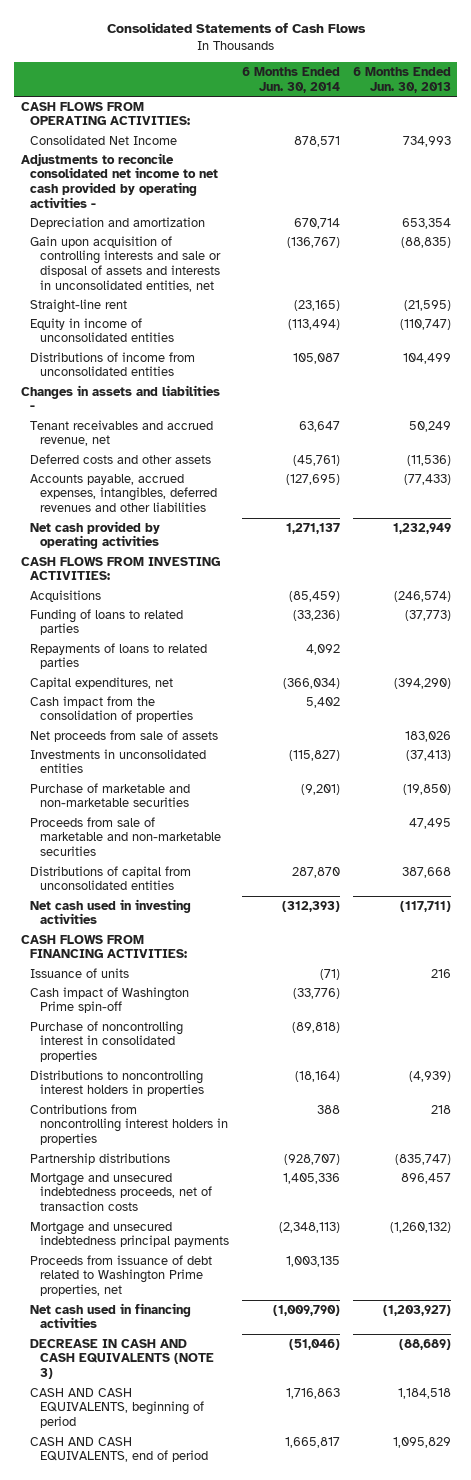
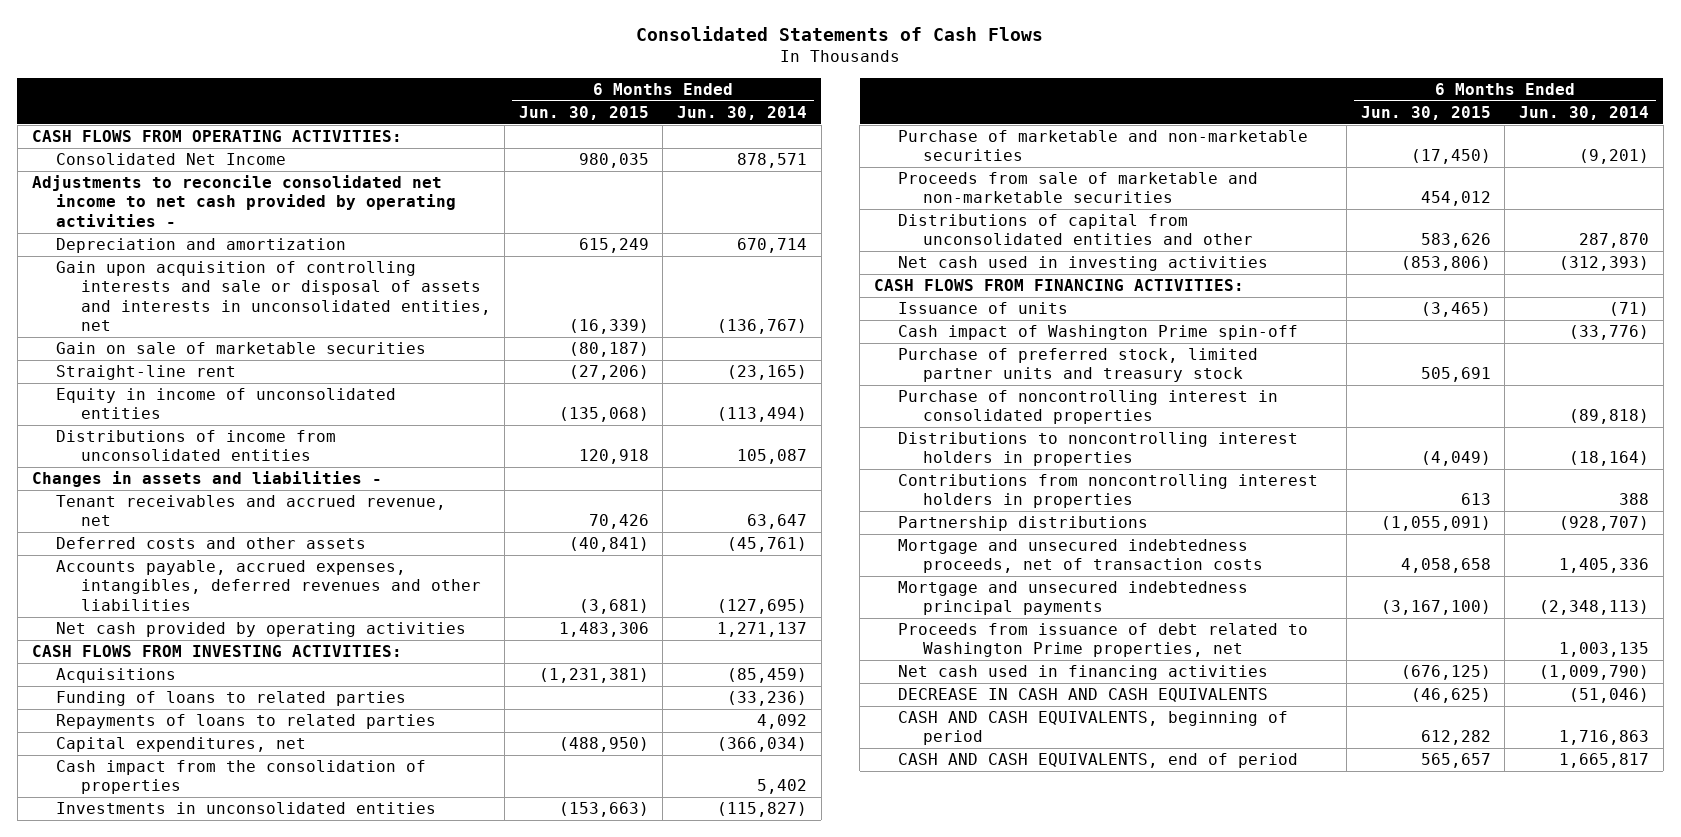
[352,67,451,93] 6 Months Ended Jun. 30, 2013 -> none
none -> [518,105,649,120] Jun. 30, 2015
none -> [56,342,427,355] Gain on sale of marketable securities
[30,729,219,742] Net proceeds from sale of assets -> none
[30,865,192,891] Distributions of capital from unconsolidated entities -> [898,214,1253,246] Distributions of capital from unconsolidated entities and other
none -> [898,348,1259,383] Purchase of preferred stock, limited partner units and treasury stock
[30,1338,215,1380] DECREASE IN CASH AND CASH EQUIVALENTS (NOTE 3) -> [898,688,1269,703] DECREASE IN CASH AND CASH EQUIVALENTS

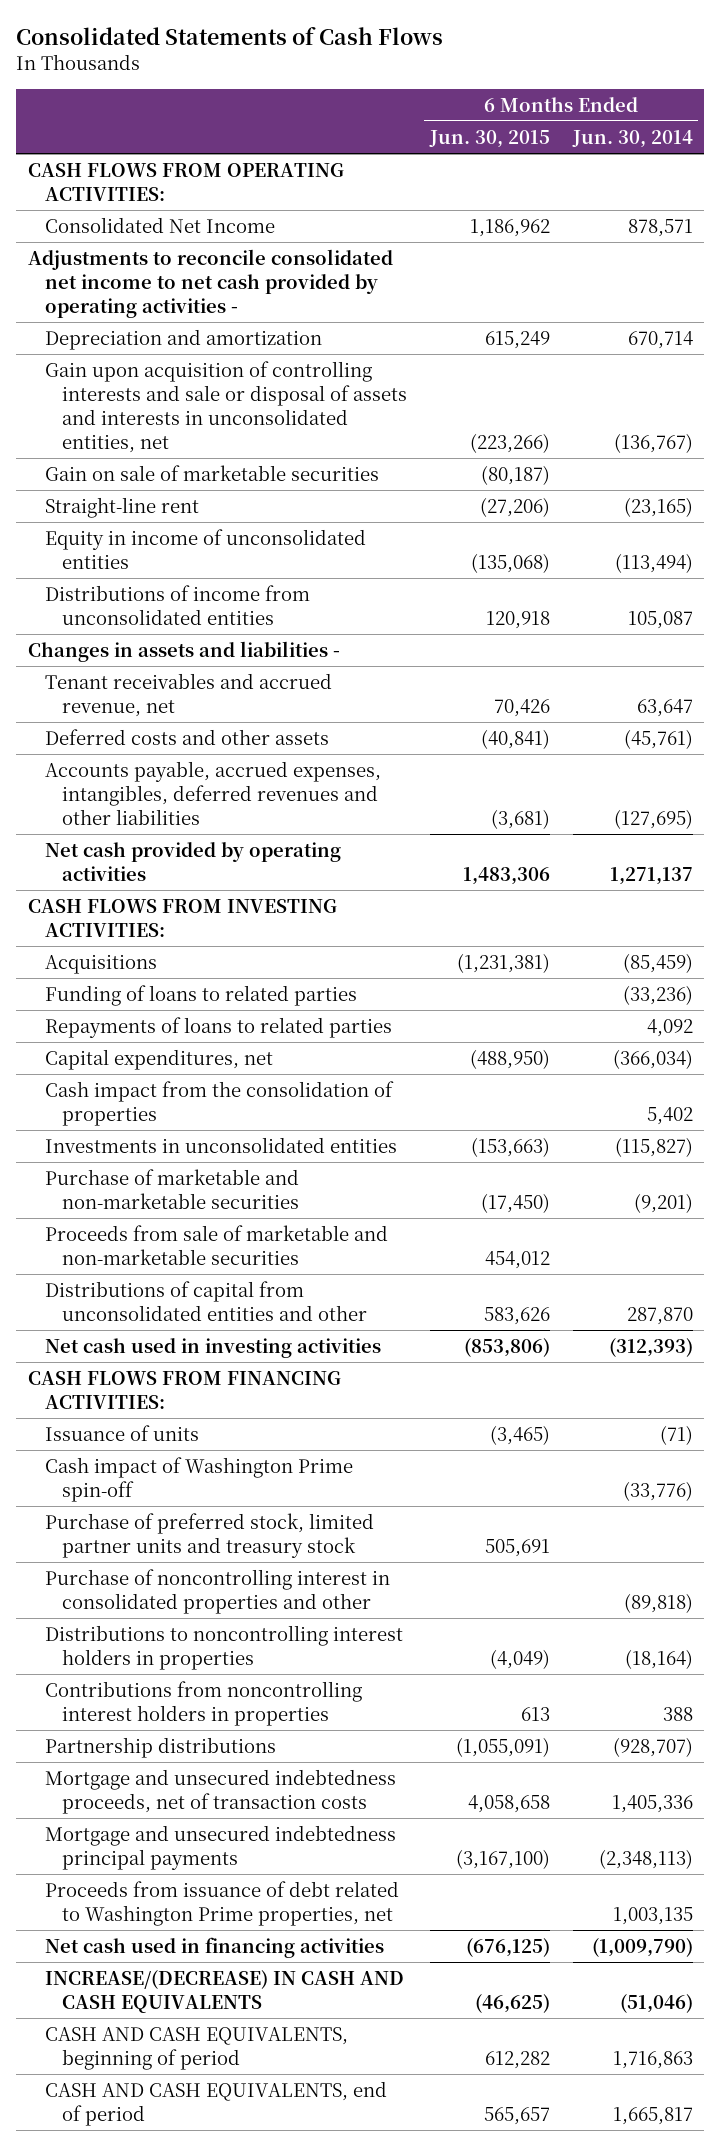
[578,153,649,169] 980,035 -> [469,218,550,237] 1,186,962
[568,318,649,334] (16,339) -> [469,432,550,453] (223,266)
[898,390,1279,425] Purchase of noncontrolling interest in consolidated properties -> [44,1568,390,1614] Purchase of noncontrolling interest in consolidated properties and other
[898,688,1269,703] DECREASE IN CASH AND CASH EQUIVALENTS -> [44,1969,404,2013] INCREASE/(DECREASE) IN CASH AND CASH EQUIVALENTS

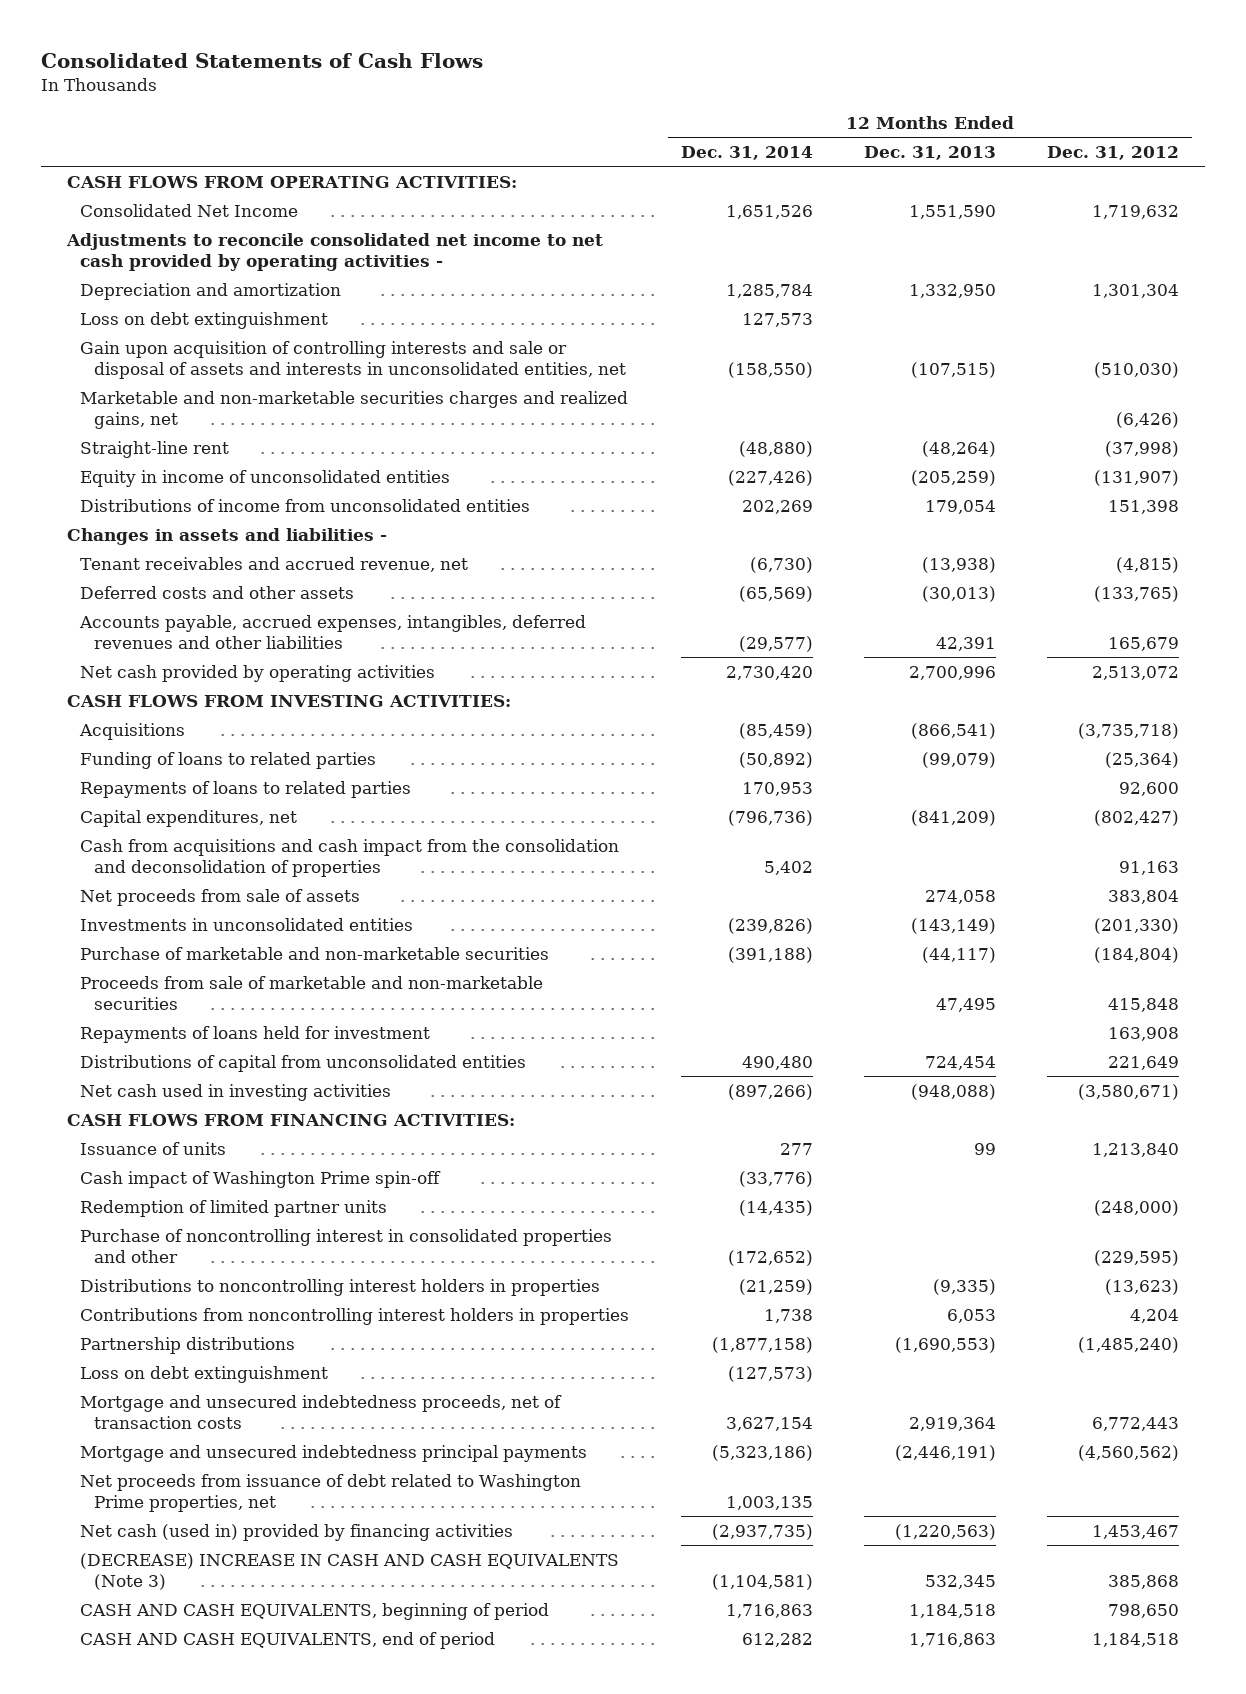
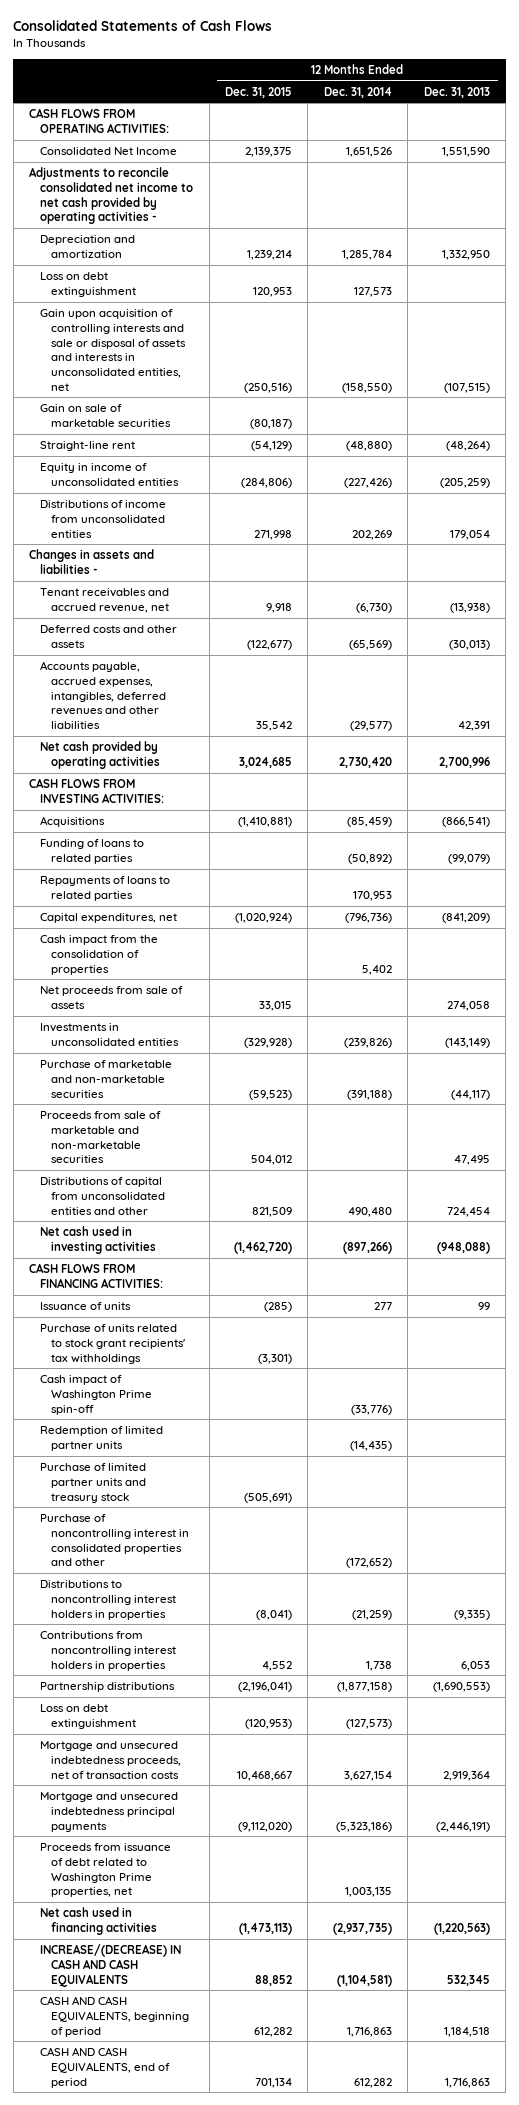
[1047,145,1180,160] Dec. 31, 2012 -> none
none -> [225,86,293,98] Dec. 31, 2015
[80,390,629,429] Marketable and non-marketable securities charges and realized gains, net -> [40,404,172,427] Gain on sale of marketable securities
[80,838,620,877] Cash from acquisitions and cash impact from the consolidation and deconsolidation of properties -> [40,935,159,975] Cash impact from the consolidation of properties
[80,1025,431,1043] Repayments of loans held for investment -> none
[80,1054,527,1072] Distributions of capital from unconsolidated entities -> [40,1177,166,1215] Distributions of capital from unconsolidated entities and other
none -> [40,1324,186,1364] Purchase of units related to stock grant recipients' tax withholdings
none -> [40,1463,147,1503] Purchase of limited partner units and treasury stock
[80,1473,582,1512] Net proceeds from issuance of debt related to Washington Prime properties, net -> [40,1843,172,1898] Proceeds from issuance of debt related to Washington Prime properties, net
[80,1523,514,1541] Net cash (used in) provided by financing activities -> [40,1907,158,1935] Net cash used in financing activities
[80,1552,620,1590] (DECREASE) INCREASE IN CASH AND CASH EQUIVALENTS (Note 3) -> [40,1944,182,1987] INCREASE/(DECREASE) IN CASH AND CASH EQUIVALENTS

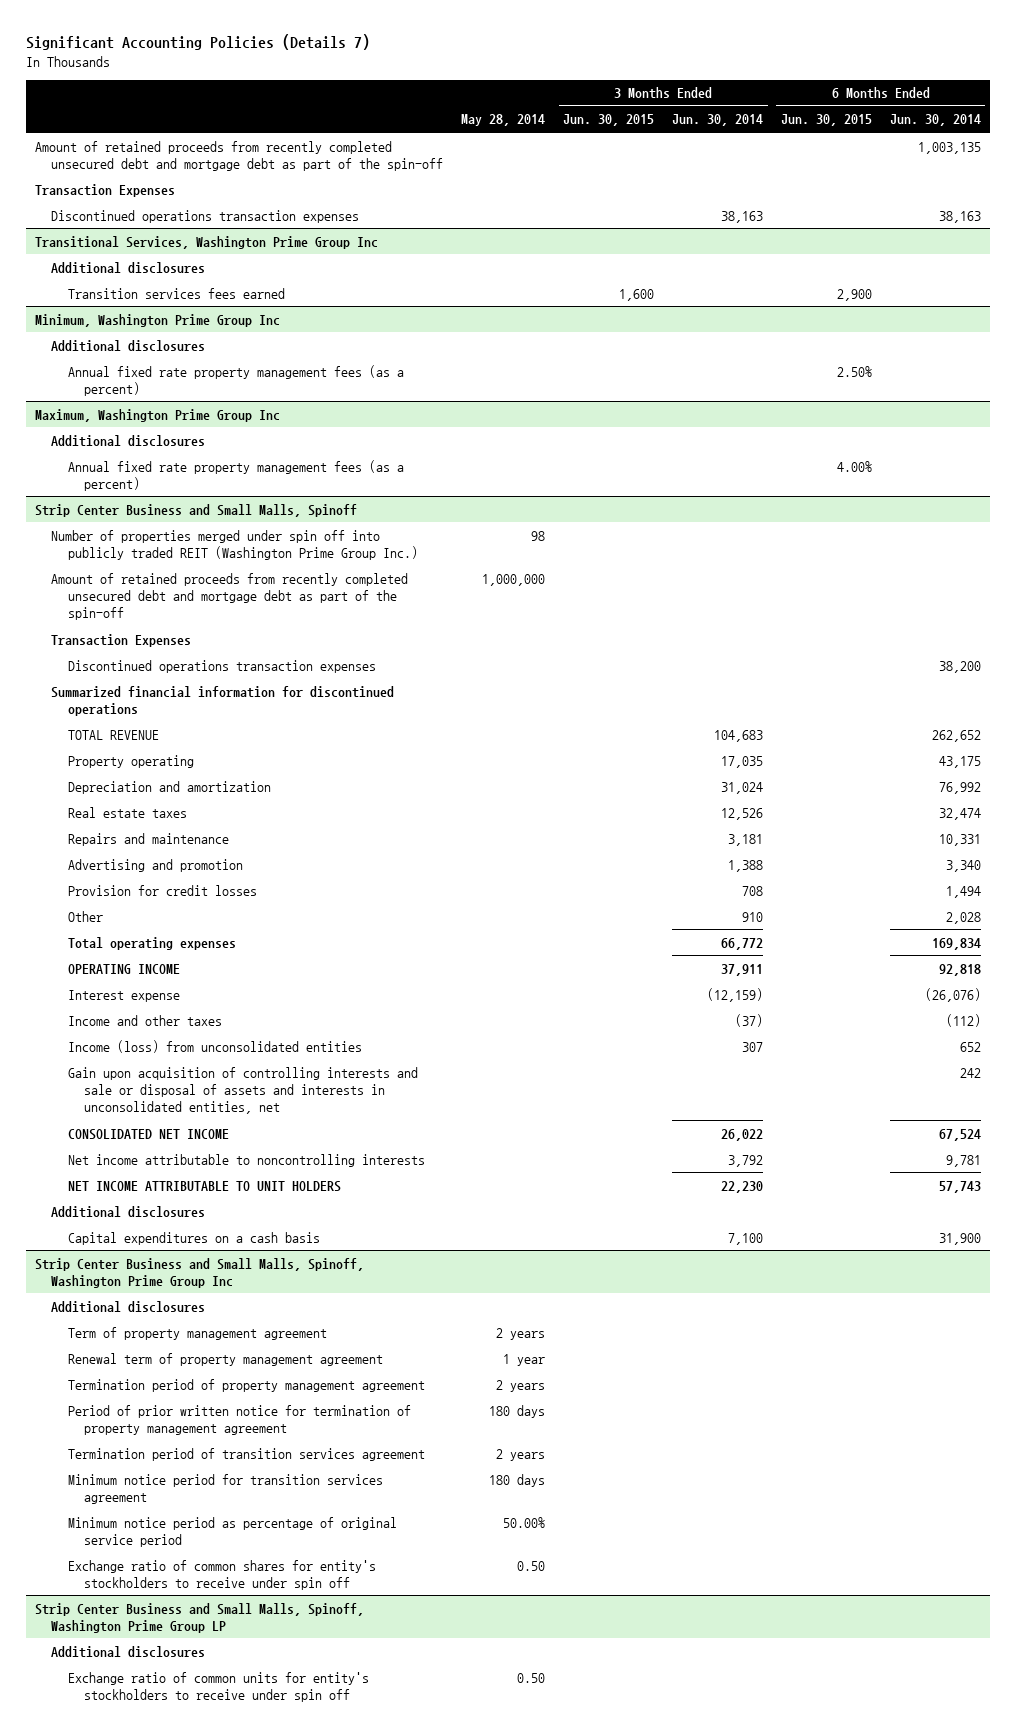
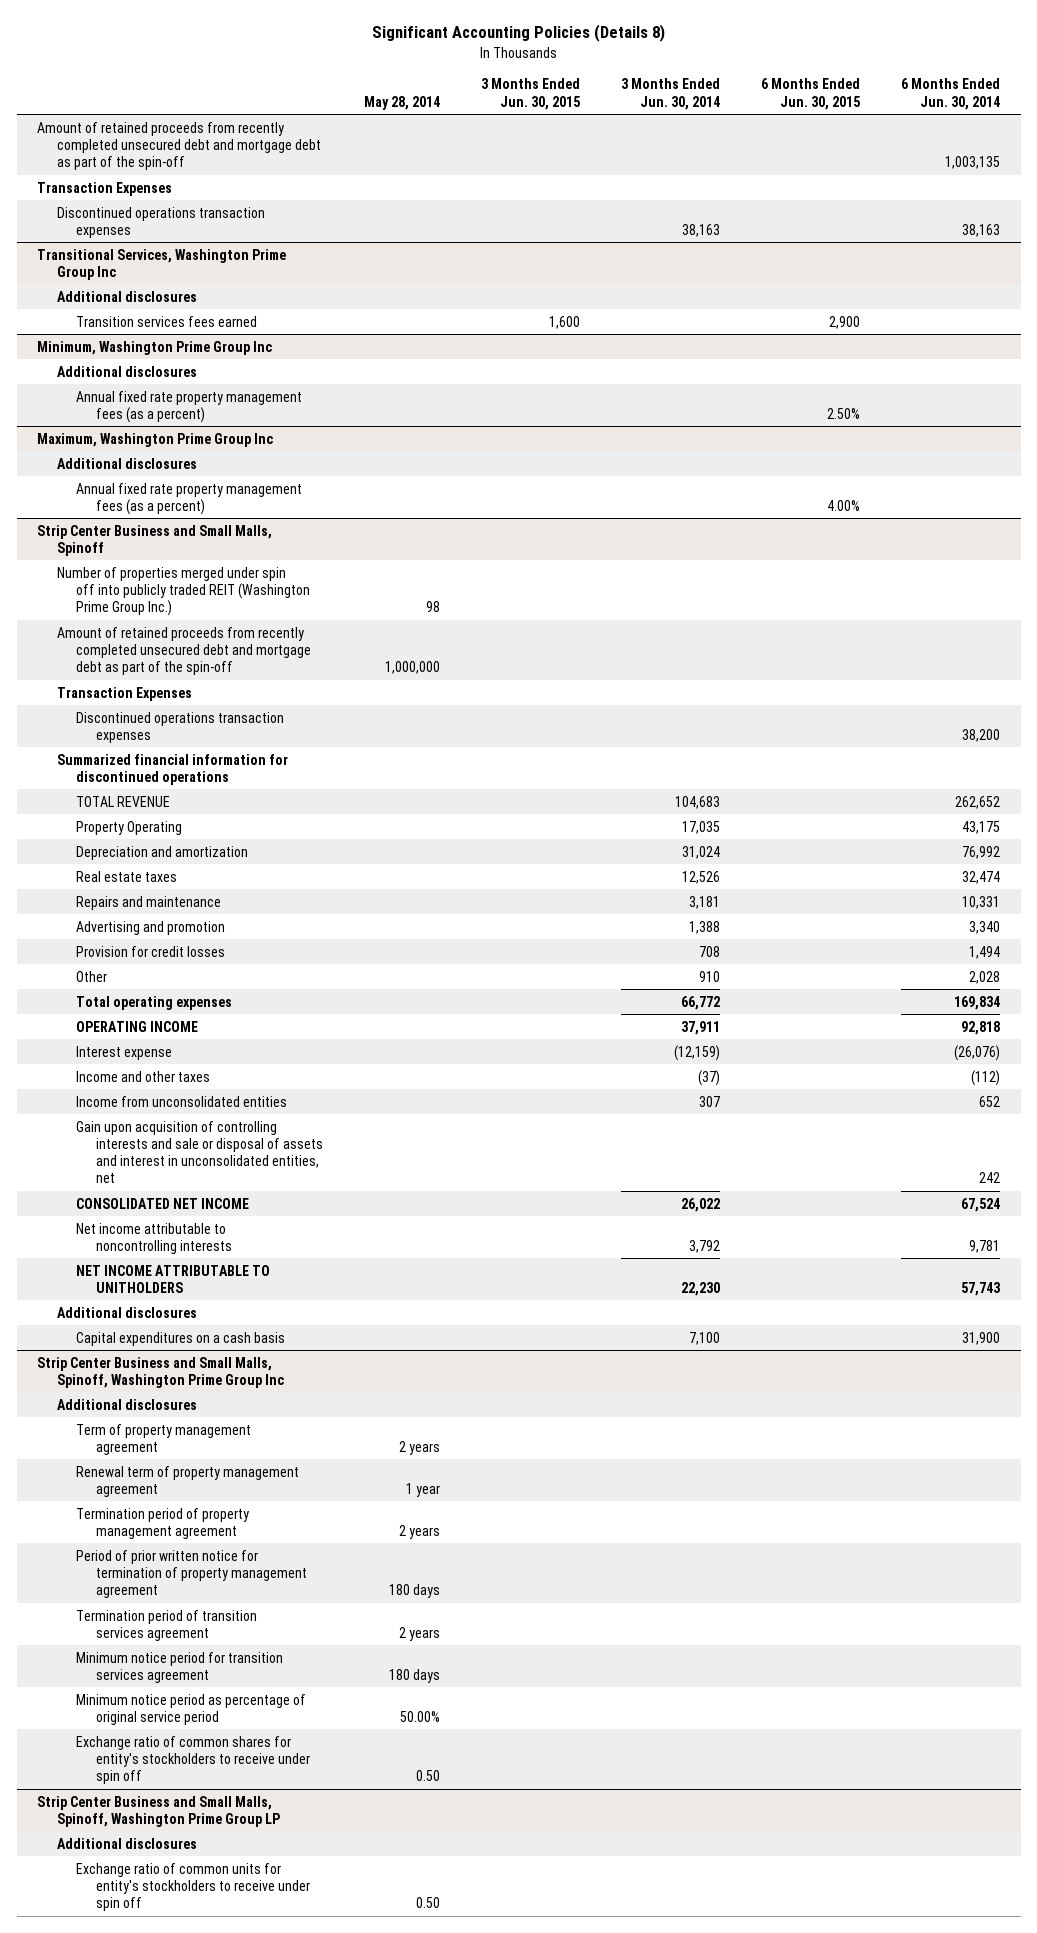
[26,34,371,51] Significant Accounting Policies (Details 7) -> [371,24,665,43] Significant Accounting Policies (Details 8)
[67,754,194,768] Property operating -> [76,820,183,835] Property Operating
[67,1039,362,1053] Income (loss) from unconsolidated entities -> [76,1095,288,1107] Income from unconsolidated entities
[67,1066,418,1114] Gain upon acquisition of controlling interests and sale or disposal of assets and interests in unconsolidated entities, net -> [76,1120,323,1184] Gain upon acquisition of controlling interests and sale or disposal of assets and interest in unconsolidated entities, net
[67,1180,341,1192] NET INCOME ATTRIBUTABLE TO UNIT HOLDERS -> [76,1264,271,1293] NET INCOME ATTRIBUTABLE TO UNITHOLDERS

